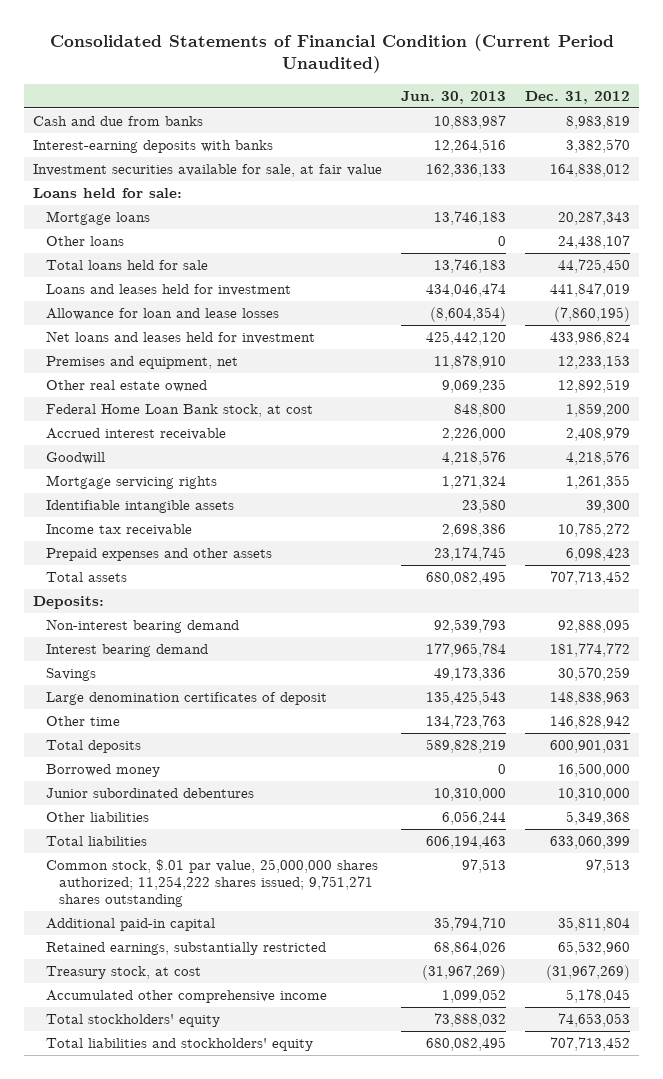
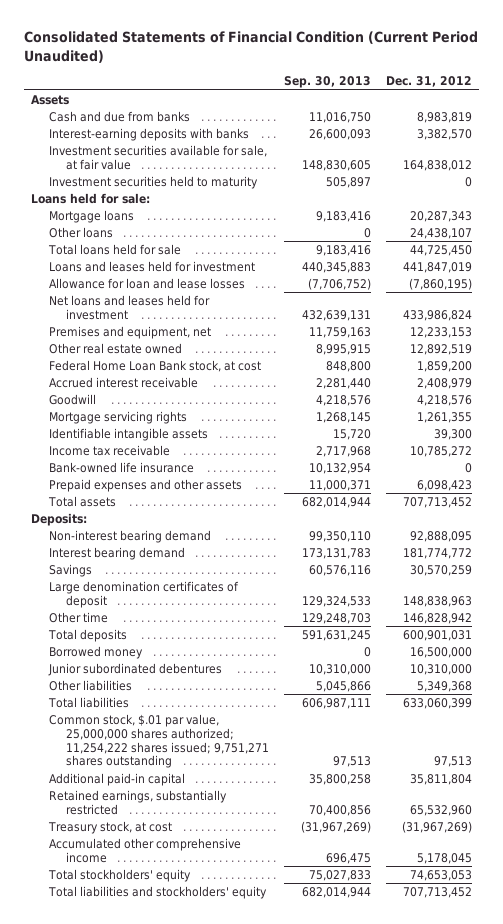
[401,90,507,104] Jun. 30, 2013 -> none
none -> [283,76,371,89] Sep. 30, 2013
none -> [31,95,70,106] Assets
none -> [48,176,258,190] Investment securities held to maturity
none -> [48,462,194,474] Bank-owned life insurance

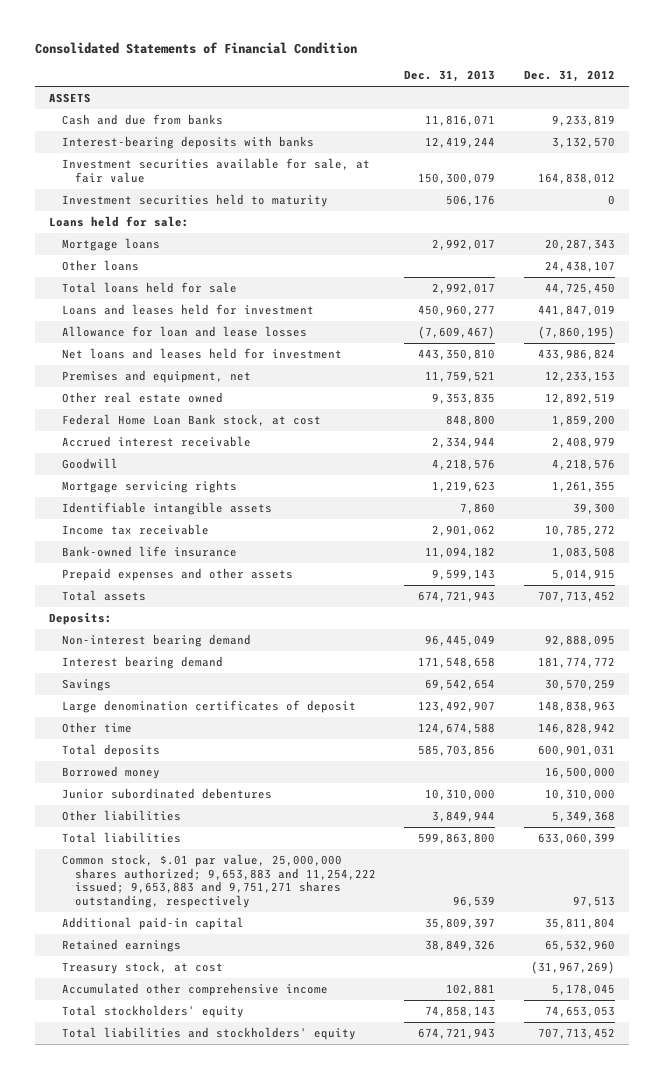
[23,31,478,63] Consolidated Statements of Financial Condition (Current Period Unaudited) -> [34,41,357,54] Consolidated Statements of Financial Condition
[283,76,371,89] Sep. 30, 2013 -> none
none -> [404,70,496,83] Dec. 31, 2013
[31,95,70,106] Assets -> [49,93,92,104] ASSETS
[416,112,472,124] 8,983,819 -> [551,115,615,127] 9,233,819
[48,128,249,142] Interest-earning deposits with banks -> [62,136,315,150] Interest-bearing deposits with banks
[416,129,472,141] 3,382,570 -> [551,137,615,149] 3,132,570
[464,463,472,474] 0 -> [551,547,615,559] 1,083,508
[416,480,472,492] 6,098,423 -> [551,569,615,581] 5,014,915
[48,714,269,769] Common stock, $.01 par value, 25,000,000 shares authorized; 11,254,222 shares issued; 9,751,271 shares outstanding -> [62,854,376,908] Common stock, $.01 par value, 25,000,000 shares authorized; 9,653,883 and 11,254,222 issued; 9,653,883 and 9,751,271 shares outstanding, respectively
[48,790,227,815] Retained earnings, substantially restricted -> [62,939,182,953] Retained earnings

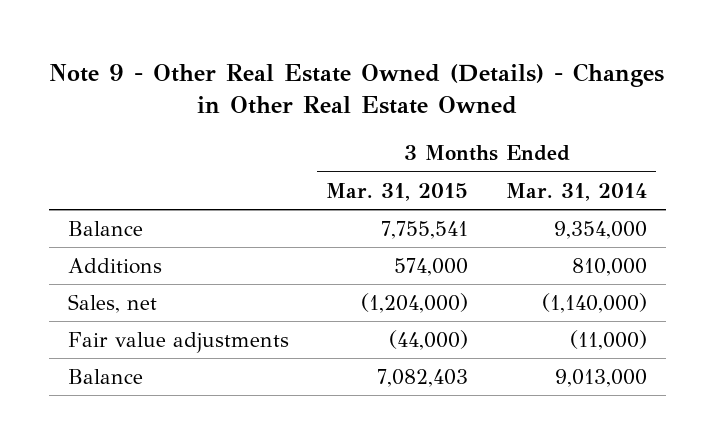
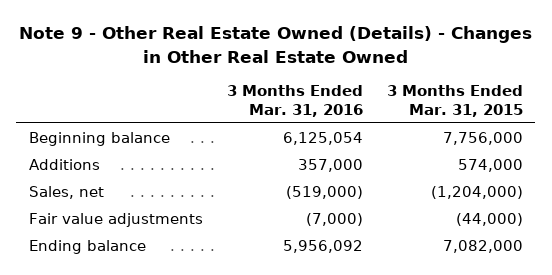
[505,182,647,201] Mar. 31, 2014 -> none
none -> [226,85,363,117] 3 Months Ended Mar. 31, 2016
[67,220,143,236] Balance -> [28,131,170,146] Beginning balance
[381,220,469,239] 7,755,541 -> [443,131,524,145] 7,756,000
[67,368,143,384] Balance -> [28,239,146,254] Ending balance
[377,368,469,387] 7,082,403 -> [443,239,524,253] 7,082,000

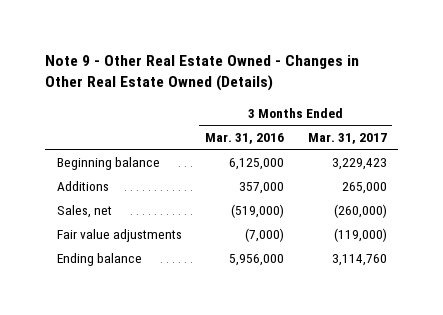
[18,26,532,63] Note 9 - Other Real Estate Owned (Details) - Changes in Other Real Estate Owned -> [44,55,359,92] Note 9 - Other Real Estate Owned - Changes in Other Real Estate Owned (Details)
[387,85,524,117] 3 Months Ended Mar. 31, 2015 -> none
none -> [307,133,387,145] Mar. 31, 2017
[282,131,363,145] 6,125,054 -> [229,157,285,170] 6,125,000
[282,239,363,253] 5,956,092 -> [229,253,285,266] 5,956,000

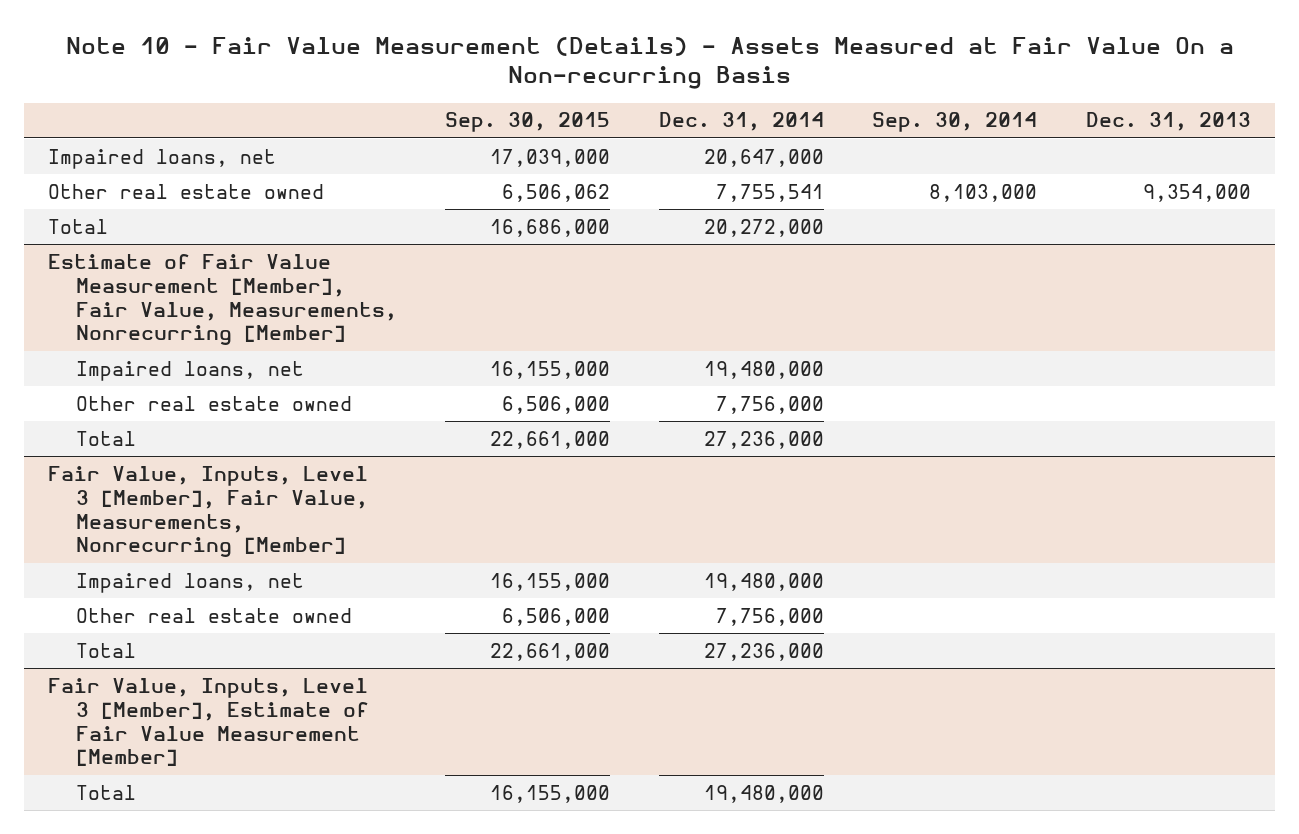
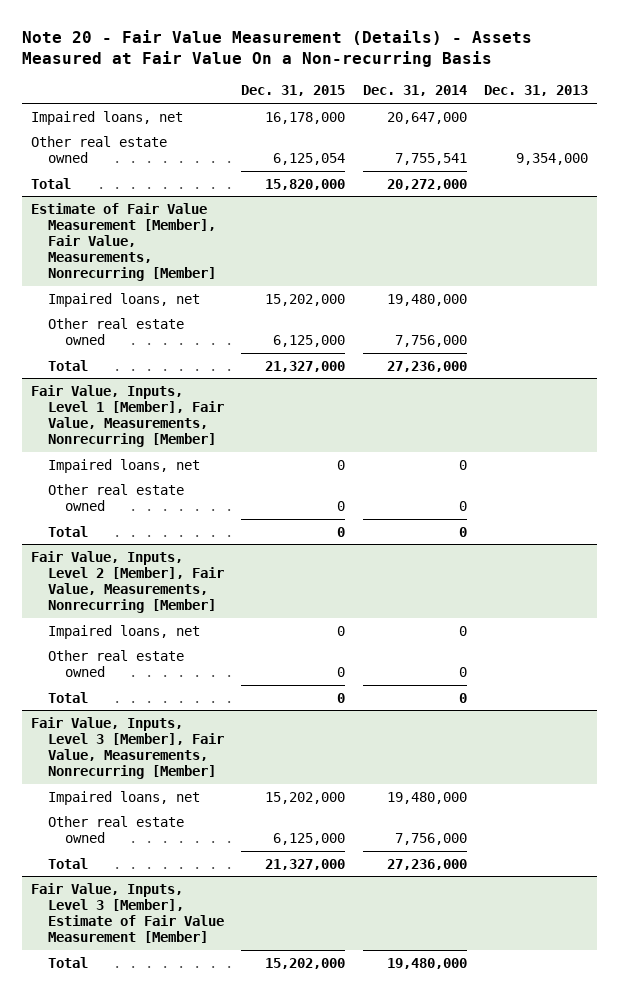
[65,36,1234,90] Note 10 - Fair Value Measurement (Details) - Assets Measured at Fair Value On a Non-recurring Basis -> [22,30,533,68] Note 20 - Fair Value Measurement (Details) - Assets Measured at Fair Value On a Non-recurring Basis
[445,112,611,133] Sep. 30, 2015 -> none
[872,112,1038,133] Sep. 30, 2014 -> none
none -> [241,85,346,97] Dec. 31, 2015
none -> [30,384,224,448] Fair Value, Inputs, Level 1 [Member], Fair Value, Measurements, Nonrecurring [Member]
none -> [47,458,200,473] Impaired loans, net
none -> [47,483,184,511] Other real estate owned
none -> [47,525,88,537] Total
none -> [30,550,224,614] Fair Value, Inputs, Level 2 [Member], Fair Value, Measurements, Nonrecurring [Member]
none -> [47,624,200,639] Impaired loans, net
none -> [47,649,184,677] Other real estate owned
none -> [47,691,88,703] Total

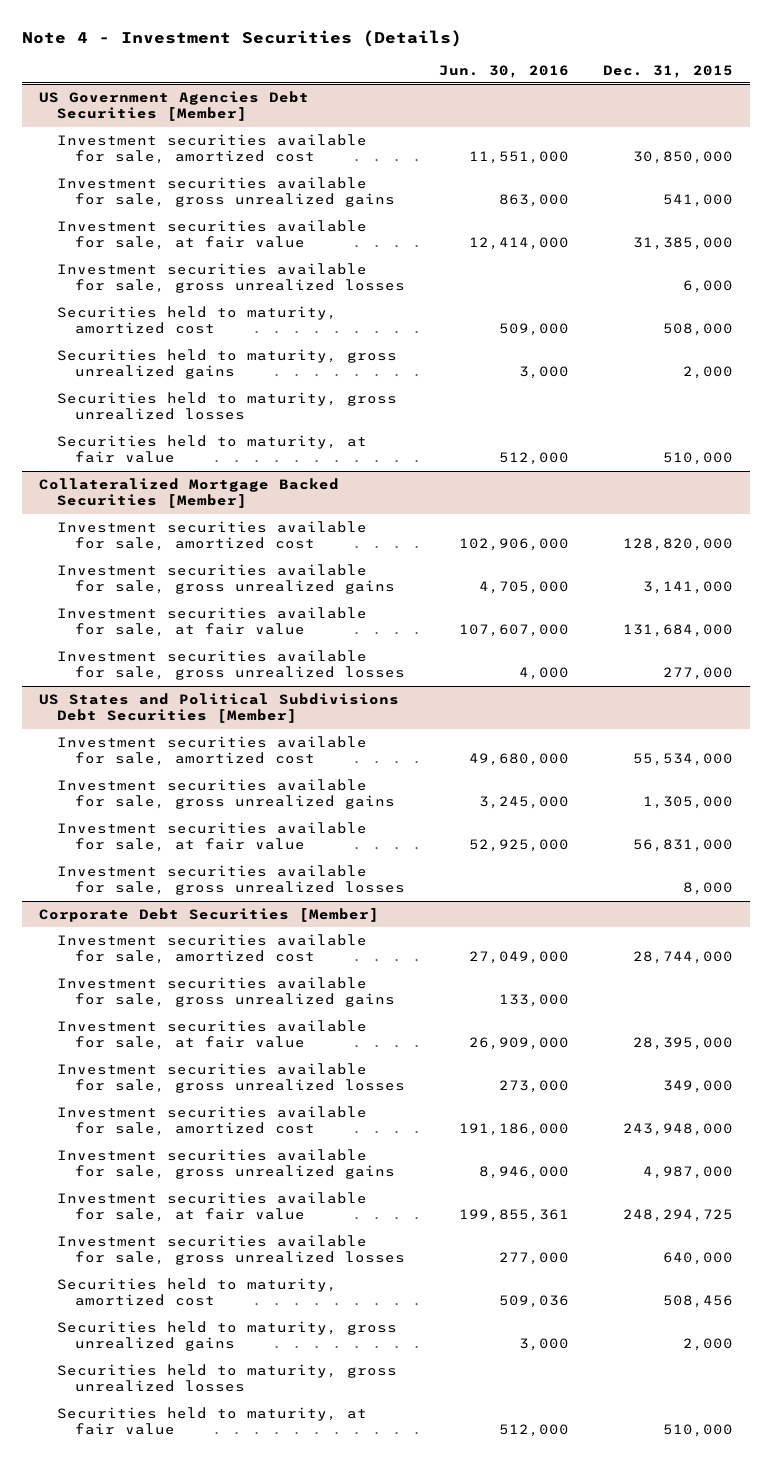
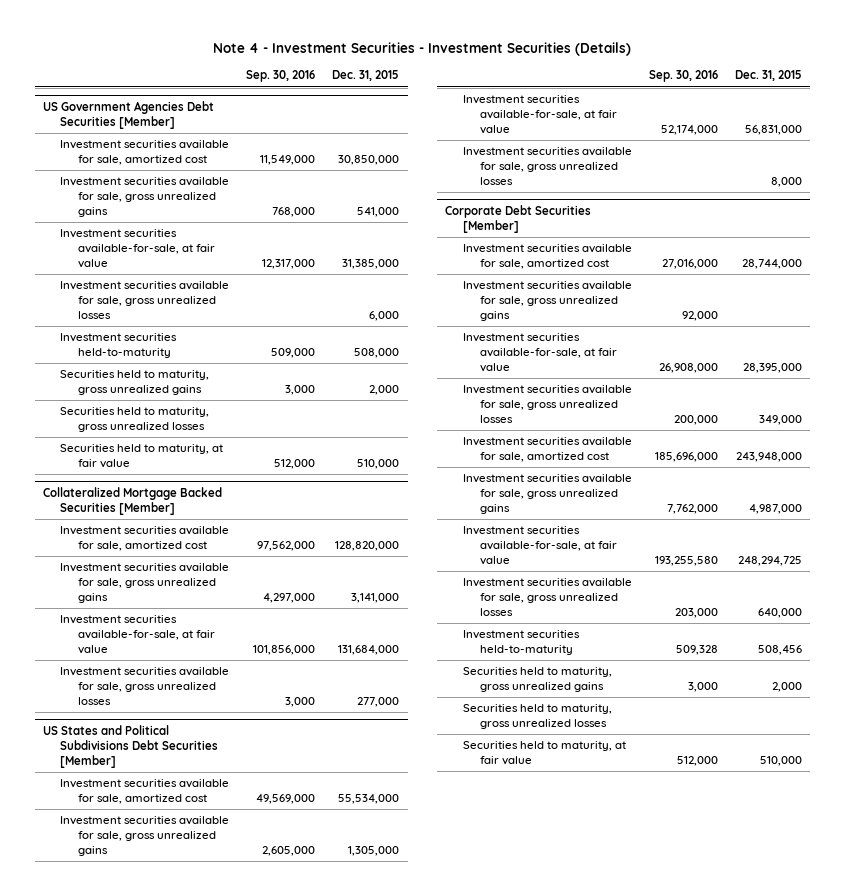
[22,30,463,48] Note 4 - Investment Securities (Details) -> [213,41,632,56] Note 4 - Investment Securities - Investment Securities (Details)
[438,64,569,78] Jun. 30, 2016 -> none
none -> [246,70,316,83] Sep. 30, 2016
[56,219,367,251] Investment securities available for sale, at fair value -> [60,229,215,269] Investment securities available-for-sale, at fair value
[56,305,337,335] Securities held to maturity, amortized cost -> [60,333,178,359] Investment securities held-to-maturity
[56,606,367,638] Investment securities available for sale, at fair value -> [60,615,215,655] Investment securities available-for-sale, at fair value
[56,821,367,853] Investment securities available for sale, at fair value -> [462,95,618,135] Investment securities available-for-sale, at fair value
[56,1019,367,1051] Investment securities available for sale, at fair value -> [462,333,618,373] Investment securities available-for-sale, at fair value
[56,1191,367,1223] Investment securities available for sale, at fair value -> [462,526,618,566] Investment securities available-for-sale, at fair value
[56,1277,337,1307] Securities held to maturity, amortized cost -> [462,630,580,656] Investment securities held-to-maturity

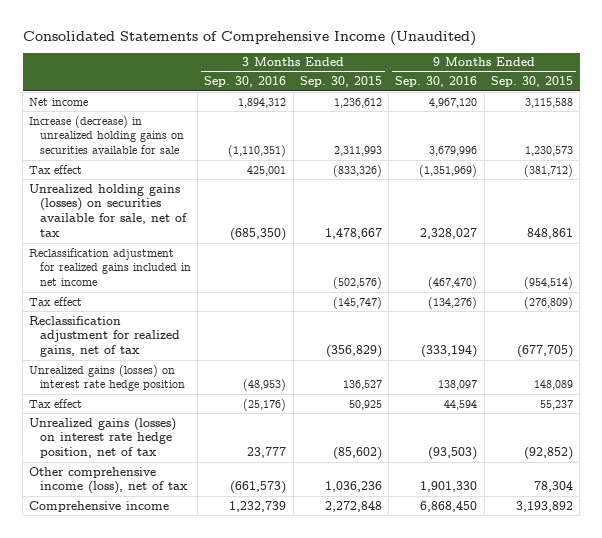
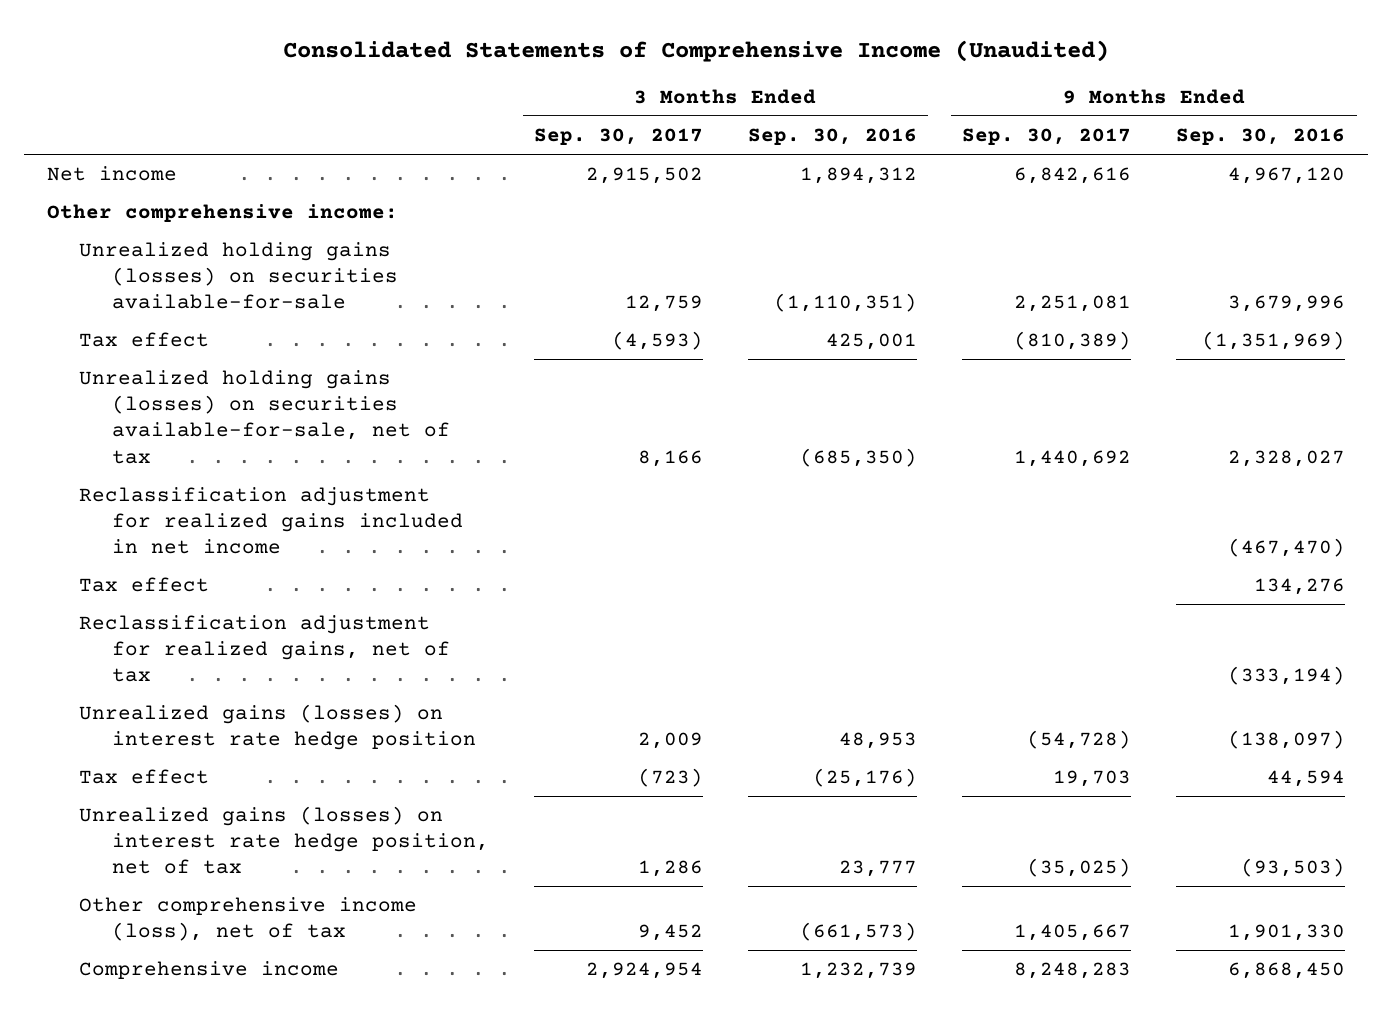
[299,76,382,88] Sep. 30, 2015 -> none
[490,76,573,88] Sep. 30, 2015 -> none
none -> [533,128,703,146] Sep. 30, 2017
none -> [962,128,1132,146] Sep. 30, 2017
none -> [46,204,398,223] Other comprehensive income:
[29,115,184,155] Increase (decrease) in unrealized holding gains on securities available for sale -> [79,242,398,310] Unrealized holding gains (losses) on securities available-for-sale
[29,183,187,238] Unrealized holding gains (losses) on securities available for sale, net of tax -> [79,370,450,464] Unrealized holding gains (losses) on securities available-for-sale, net of tax
[428,296,478,309] (134,276) -> [1254,578,1346,596] 134,276
[243,379,287,392] (48,953) -> [839,732,918,750] 48,953
[438,380,478,391] 138,097 -> [1228,730,1346,750] (138,097)

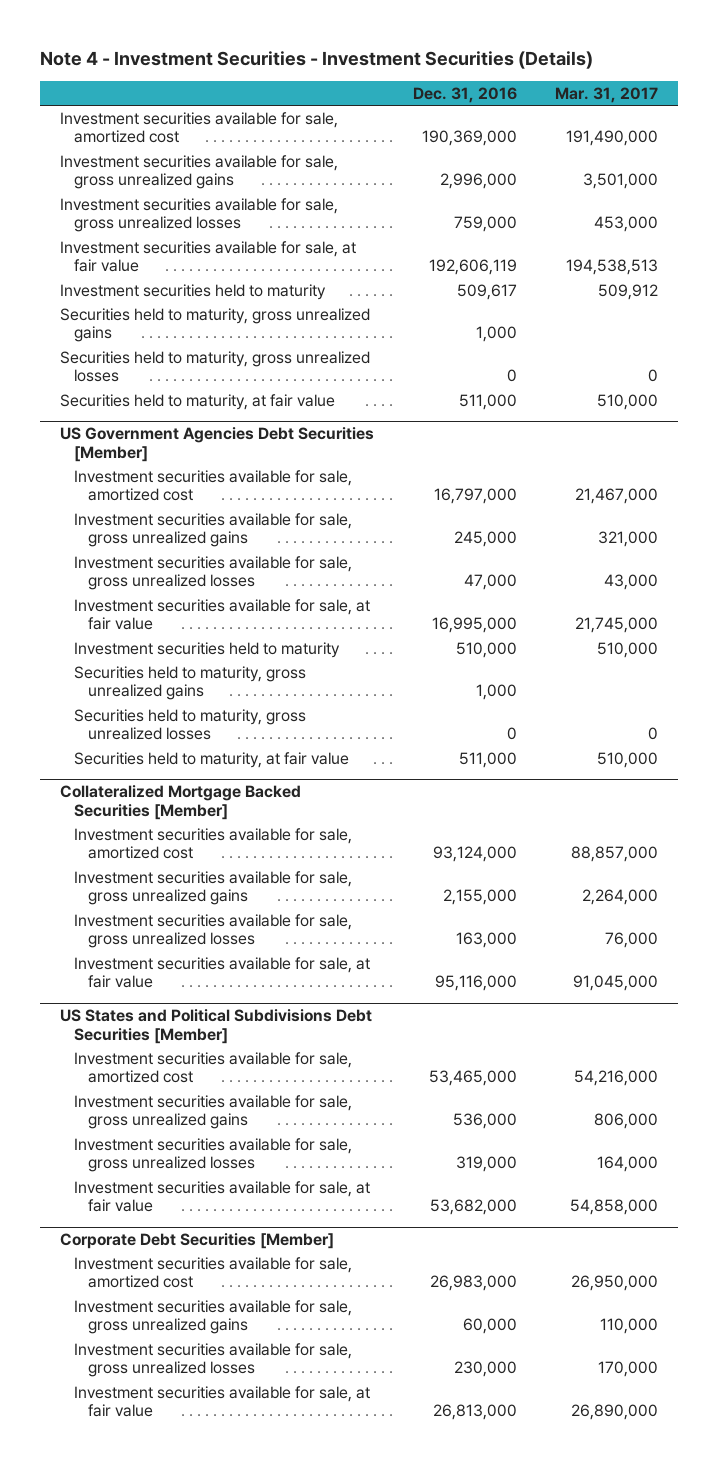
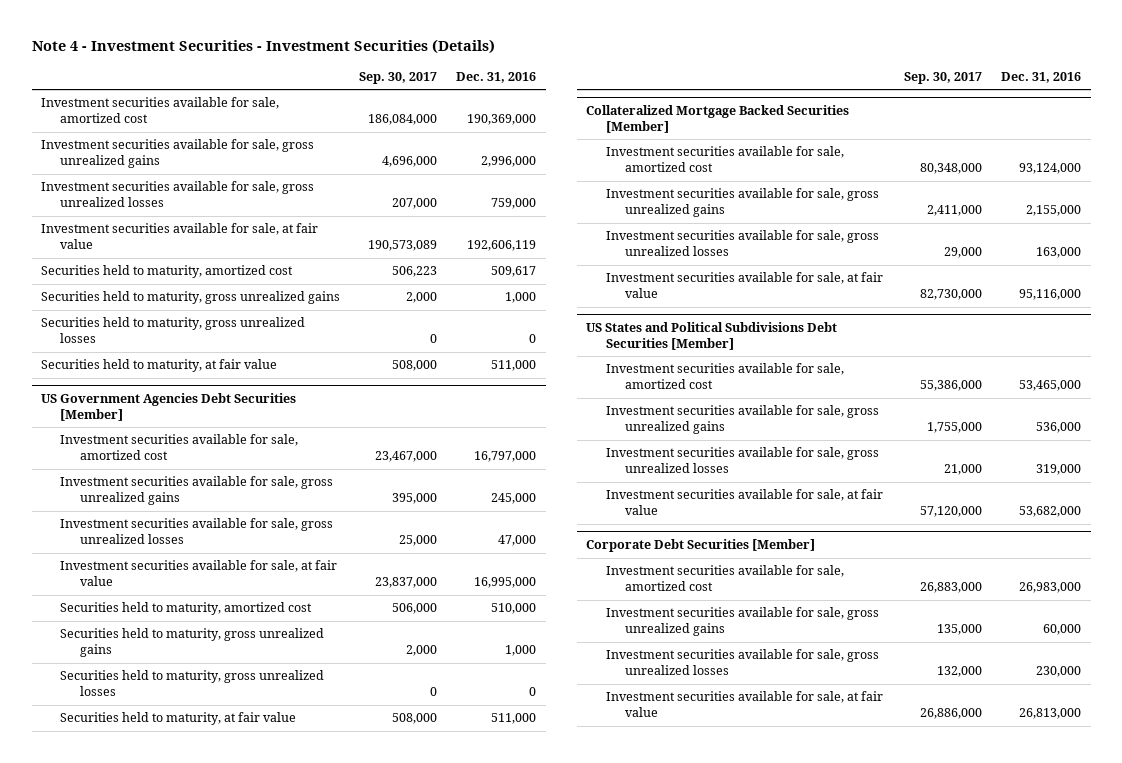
[555,86,659,103] Mar. 31, 2017 -> none
none -> [359,71,438,84] Sep. 30, 2017
[59,283,326,300] Investment securities held to maturity -> [41,265,294,279] Securities held to maturity, amortized cost
[73,641,340,658] Investment securities held to maturity -> [60,602,313,616] Securities held to maturity, amortized cost

